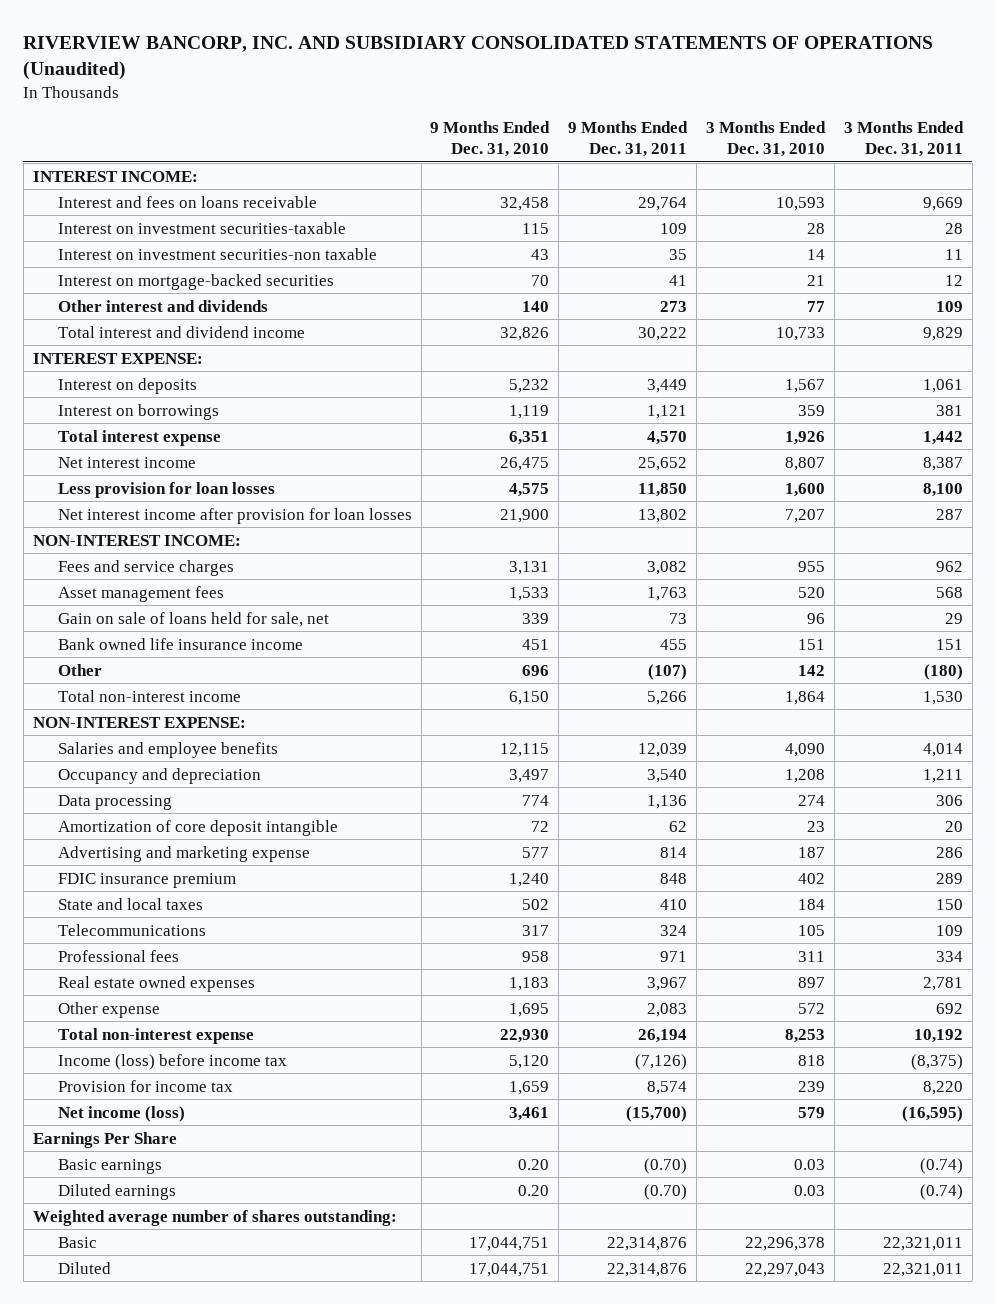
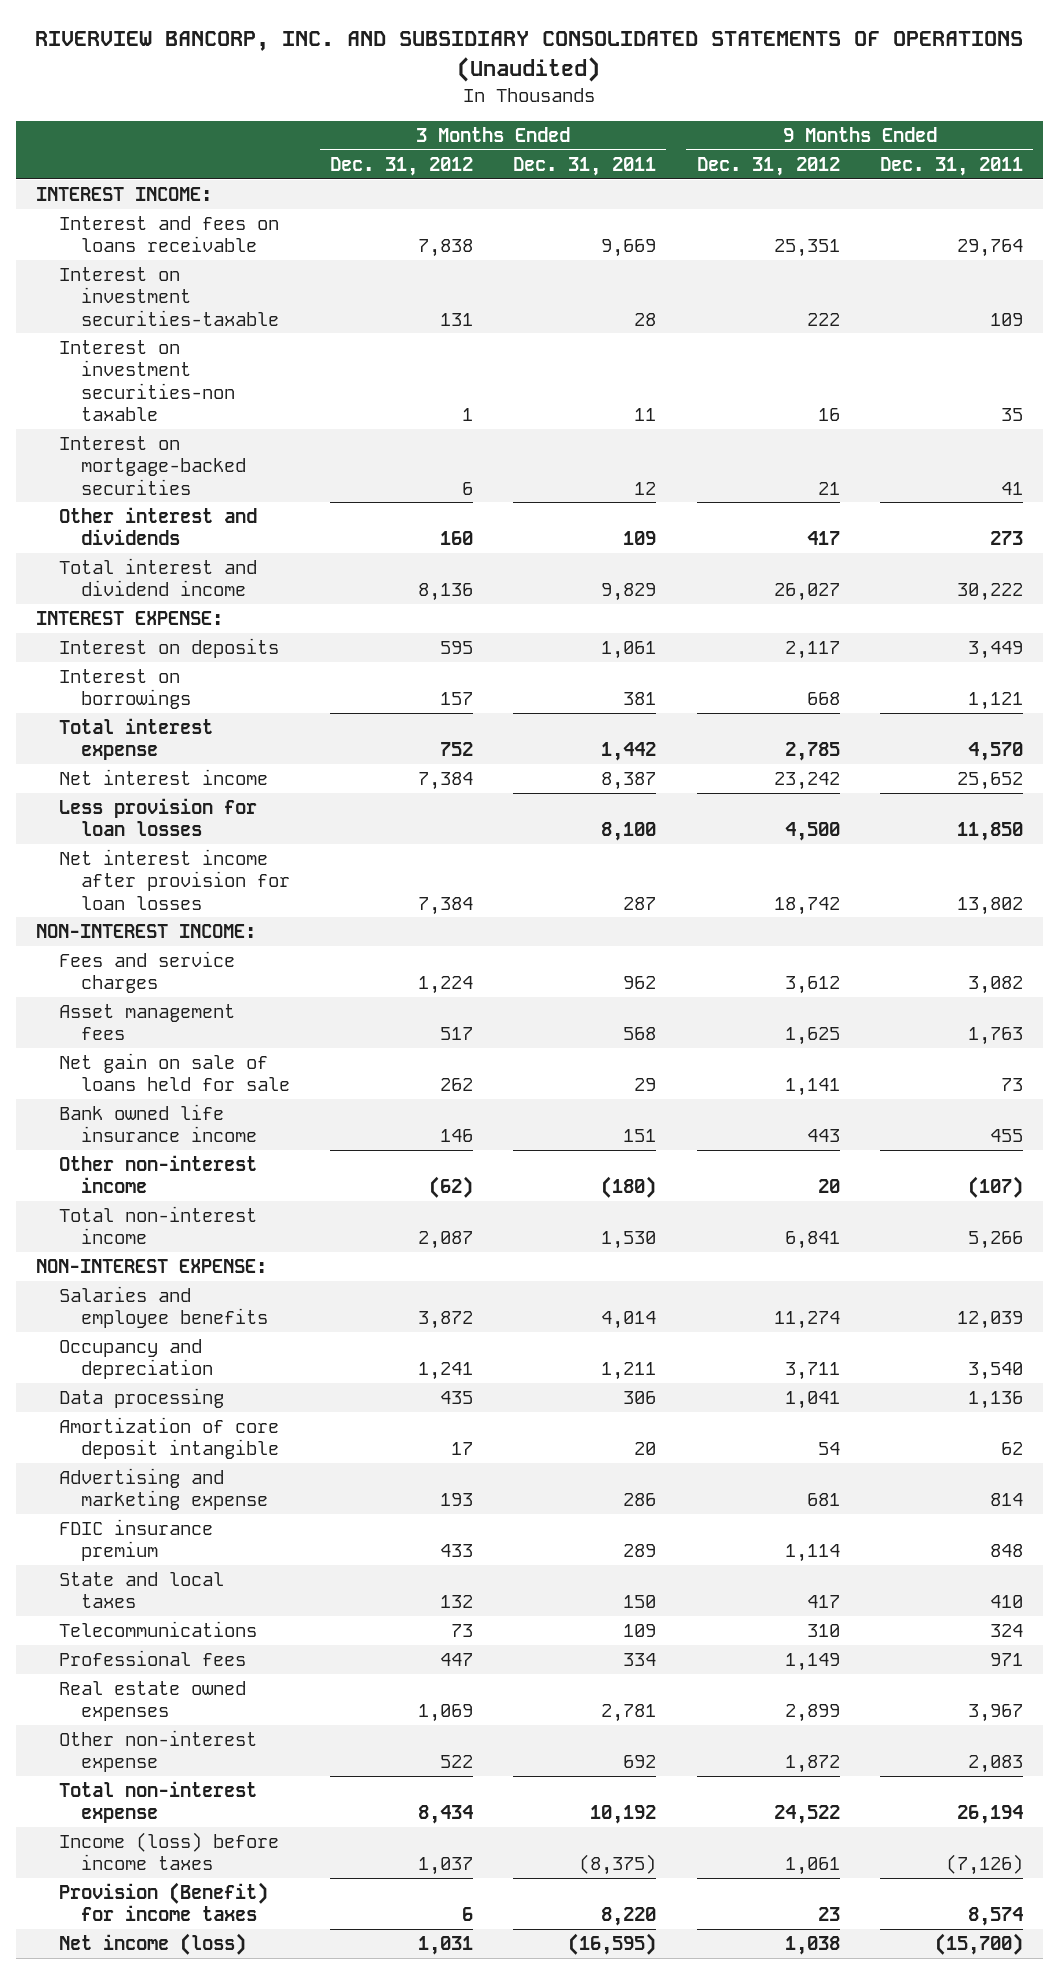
[430,121,551,158] 9 Months Ended Dec. 31, 2010 -> none
[705,121,826,158] 3 Months Ended Dec. 31, 2010 -> none
none -> [330,157,474,177] Dec. 31, 2012
none -> [696,157,840,177] Dec. 31, 2012
[57,611,329,627] Gain on sale of loans held for sale, net -> [58,1053,290,1092] Net gain on sale of loans held for sale
[57,663,102,676] Other -> [58,1155,257,1194] Other non-interest income
[57,1001,160,1018] Other expense -> [58,1730,257,1773] Other non-interest expense
[57,1053,287,1070] Income (loss) before income tax -> [58,1832,279,1871] Income (loss) before income taxes
[57,1079,233,1092] Provision for income tax -> [58,1882,268,1922] Provision (Benefit) for income taxes
[32,1131,177,1148] Earnings Per Share -> none
[57,1158,162,1174] Basic earnings -> none
[57,1183,176,1200] Diluted earnings -> none
[32,1209,397,1226] Weighted average number of shares outstanding: -> none
[57,1236,97,1248] Basic -> none
[57,1261,111,1274] Diluted -> none

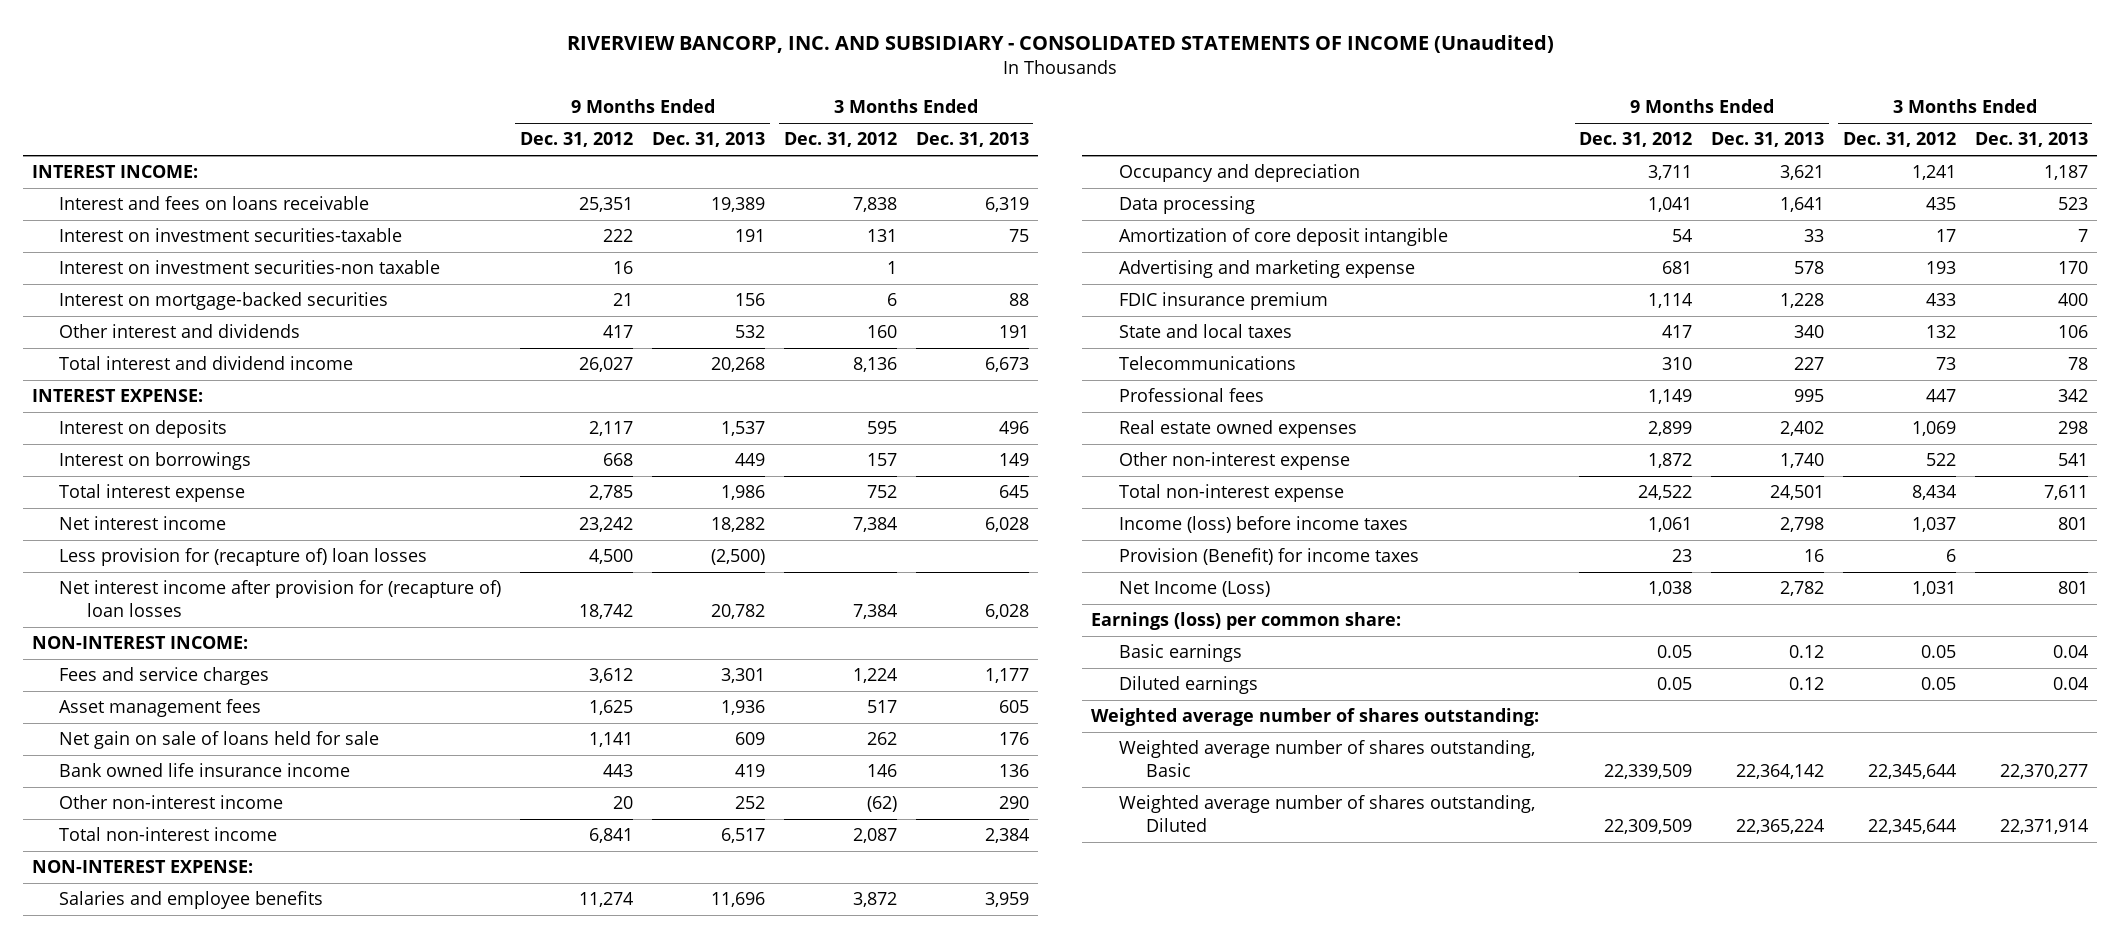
[35,30,1024,82] RIVERVIEW BANCORP, INC. AND SUBSIDIARY CONSOLIDATED STATEMENTS OF OPERATIONS (Unaudited) -> [566,34,1554,53] RIVERVIEW BANCORP, INC. AND SUBSIDIARY - CONSOLIDATED STATEMENTS OF INCOME (Unaudited)
[513,157,657,177] Dec. 31, 2011 -> none
[879,157,1023,177] Dec. 31, 2011 -> none
none -> [651,132,765,148] Dec. 31, 2013
none -> [915,132,1029,148] Dec. 31, 2013
[58,798,257,837] Less provision for loan losses -> [59,548,428,567] Less provision for (recapture of) loan losses
[58,849,290,910] Net interest income after provision for loan losses -> [59,580,502,618] Net interest income after provision for (recapture of) loan losses
[58,1933,246,1956] Net income (loss) -> [1118,581,1270,598] Net Income (Loss)
none -> [1091,612,1402,631] Earnings (loss) per common share:
none -> [1118,644,1242,663] Basic earnings
none -> [1118,676,1258,695] Diluted earnings
none -> [1091,708,1540,727] Weighted average number of shares outstanding:
none -> [1118,740,1535,778] Weighted average number of shares outstanding, Basic
none -> [1118,795,1535,833] Weighted average number of shares outstanding, Diluted

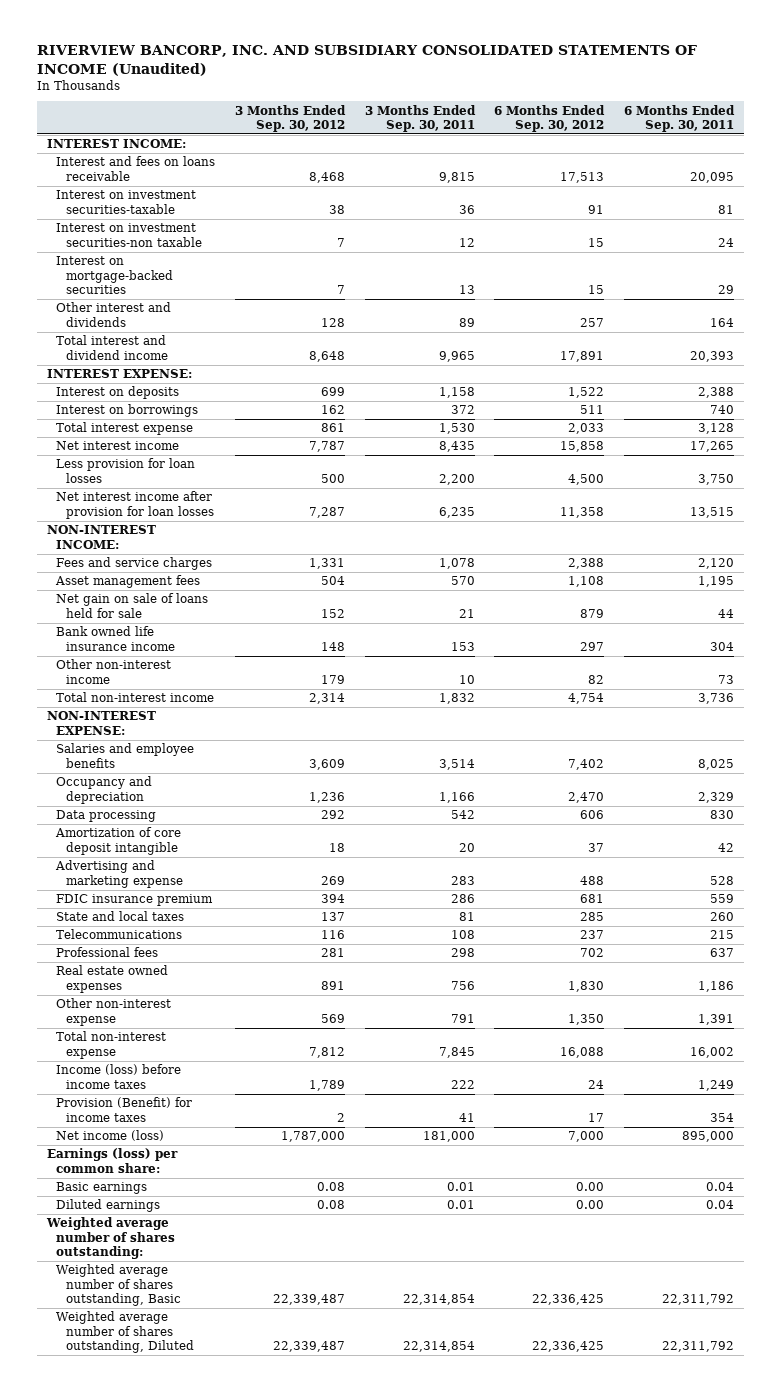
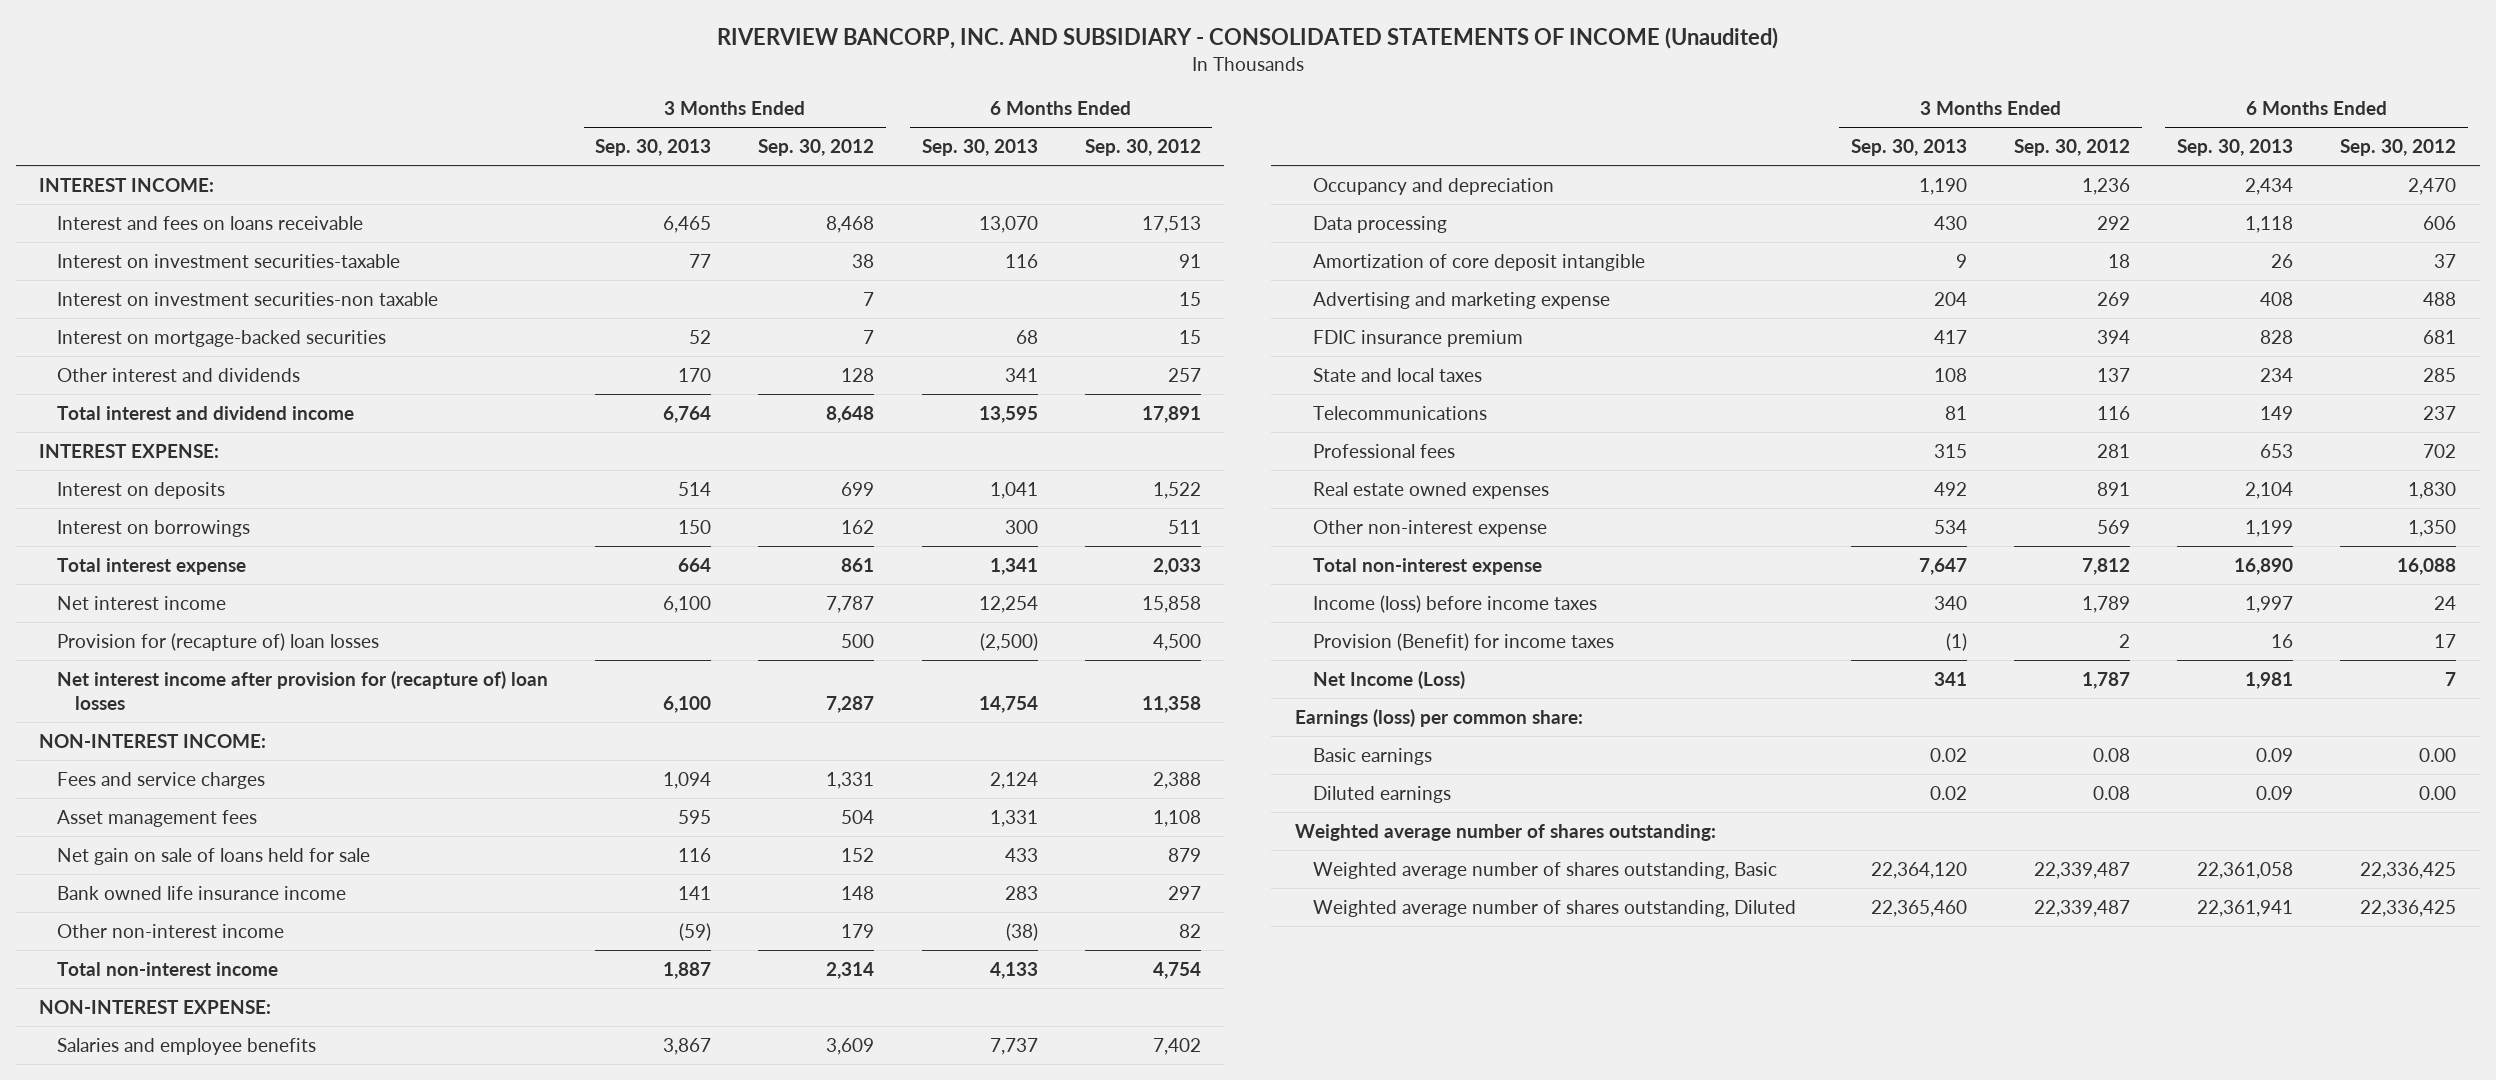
[37,45,698,76] RIVERVIEW BANCORP, INC. AND SUBSIDIARY CONSOLIDATED STATEMENTS OF INCOME (Unaudited) -> [716,27,1778,50] RIVERVIEW BANCORP, INC. AND SUBSIDIARY - CONSOLIDATED STATEMENTS OF INCOME (Unaudited)
[364,104,476,133] 3 Months Ended Sep. 30, 2011 -> none
[624,104,736,133] 6 Months Ended Sep. 30, 2011 -> none
none -> [595,139,712,157] Sep. 30, 2013
none -> [921,139,1038,157] Sep. 30, 2013
[56,458,196,483] Less provision for loan losses -> [57,632,380,651] Provision for (recapture of) loan losses
[56,491,214,519] Net interest income after provision for loan losses -> [57,670,549,710] Net interest income after provision for (recapture of) loan losses
[56,1130,165,1142] Net income (loss) -> [1312,670,1465,689] Net Income (Loss)
[281,1131,346,1143] 1,787,000 -> [2082,671,2131,689] 1,787
[568,1131,605,1143] 7,000 -> [2445,671,2457,686] 7

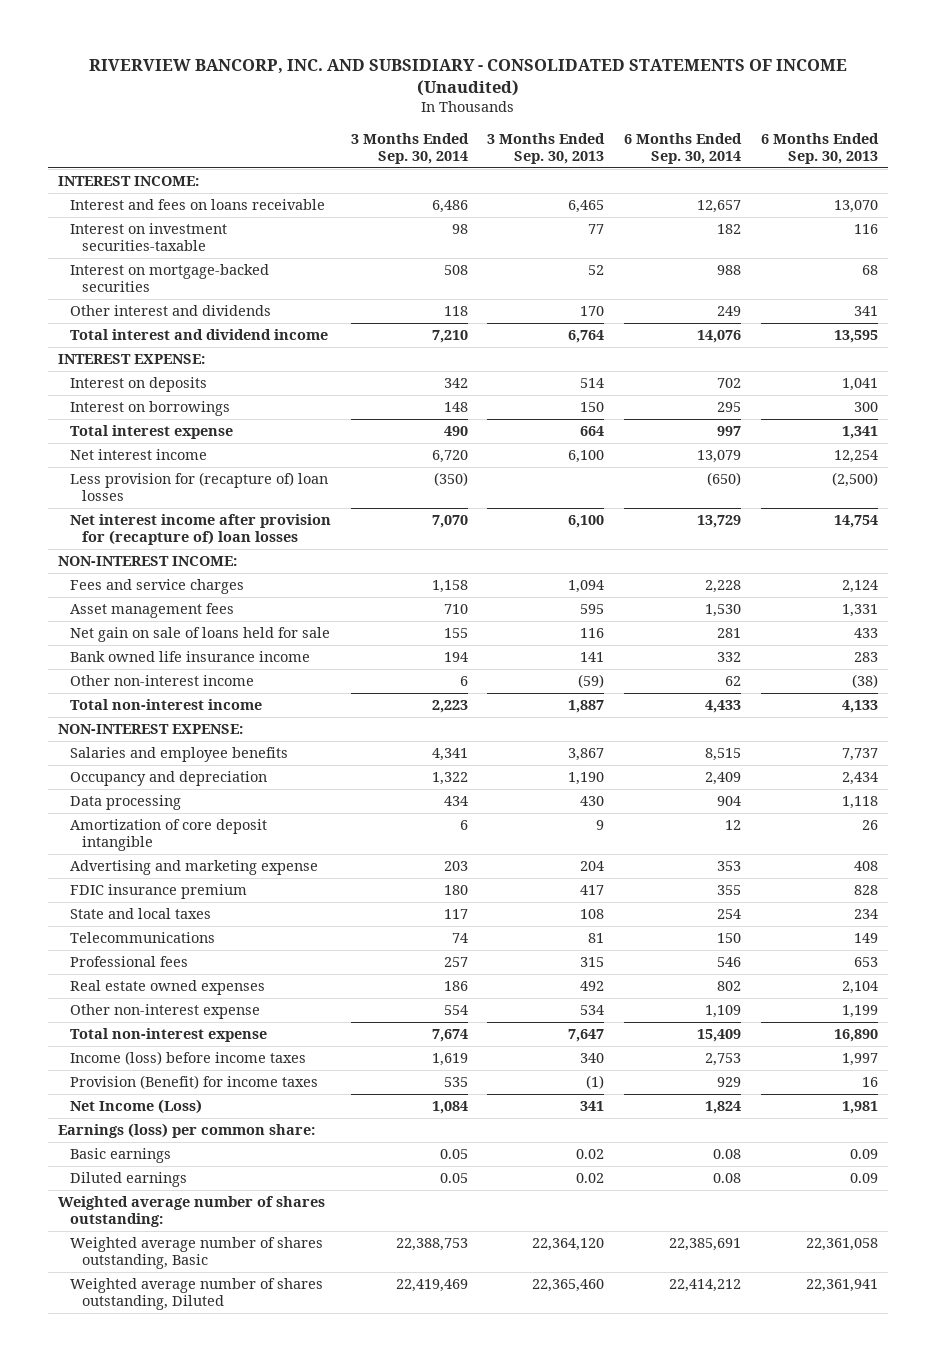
[758,139,875,157] Sep. 30, 2012 -> none
[1084,139,1201,157] Sep. 30, 2012 -> none
none -> [350,132,469,165] 3 Months Ended Sep. 30, 2014
none -> [624,132,743,165] 6 Months Ended Sep. 30, 2014
[57,291,439,306] Interest on investment securities-non taxable -> none
[57,632,380,651] Provision for (recapture of) loan losses -> [70,471,329,502] Less provision for (recapture of) loan losses

